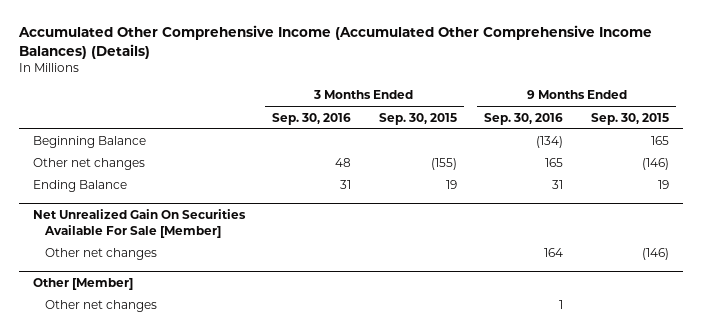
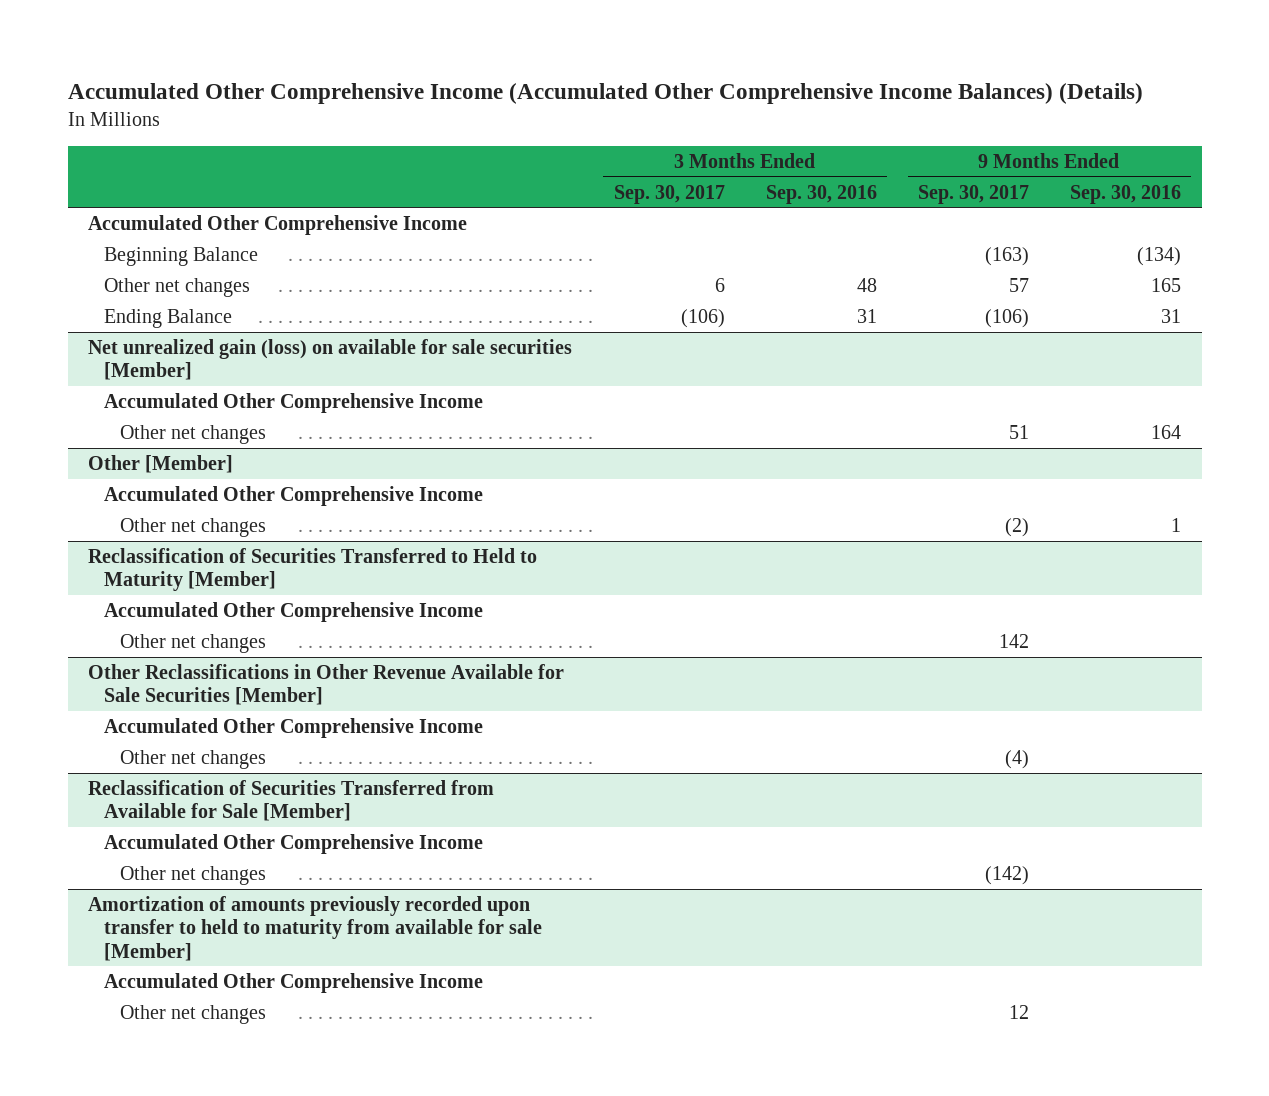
[378,112,457,125] Sep. 30, 2015 -> none
[590,112,669,125] Sep. 30, 2015 -> none
none -> [613,184,725,204] Sep. 30, 2017
none -> [917,184,1029,204] Sep. 30, 2017
none -> [88,214,468,235] Accumulated Other Comprehensive Income
[32,209,246,238] Net Unrealized Gain On Securities Available For Sale [Member] -> [88,338,573,381] Net unrealized gain (loss) on available for sale securities [Member]
none -> [104,392,484,413] Accumulated Other Comprehensive Income
none -> [104,485,484,506] Accumulated Other Comprehensive Income
none -> [88,547,538,592] Reclassification of Securities Transferred to Held to Maturity [Member]
none -> [104,601,484,622] Accumulated Other Comprehensive Income
none -> [120,633,267,653] Other net changes
none -> [88,663,565,706] Other Reclassifications in Other Revenue Available for Sale Securities [Member]
none -> [104,717,484,738] Accumulated Other Comprehensive Income
none -> [120,749,267,769] Other net changes
none -> [88,779,495,822] Reclassification of Securities Transferred from Available for Sale [Member]
none -> [104,833,484,854] Accumulated Other Comprehensive Income
none -> [120,865,267,885] Other net changes
none -> [88,895,543,961] Amortization of amounts previously recorded upon transfer to held to maturity from available for sale [Member]
none -> [104,972,484,993] Accumulated Other Comprehensive Income
none -> [120,1004,267,1024] Other net changes

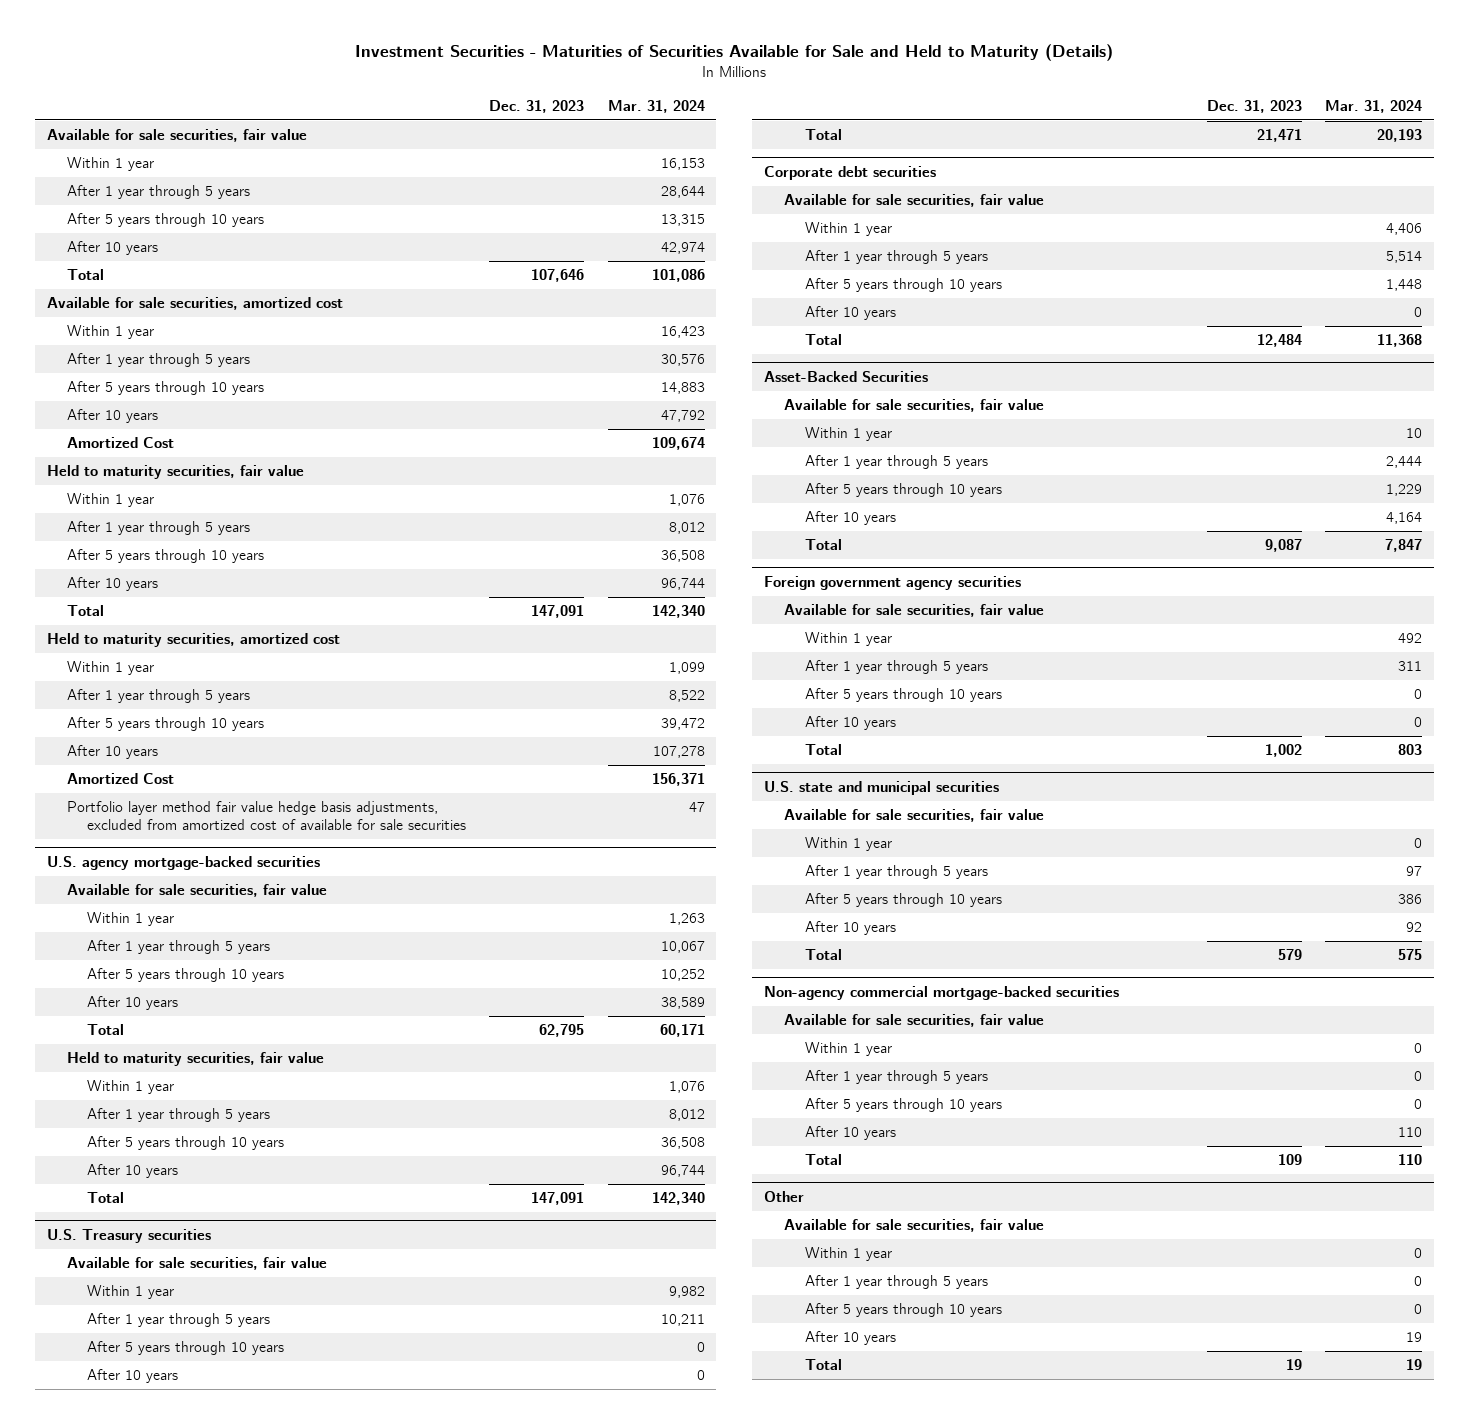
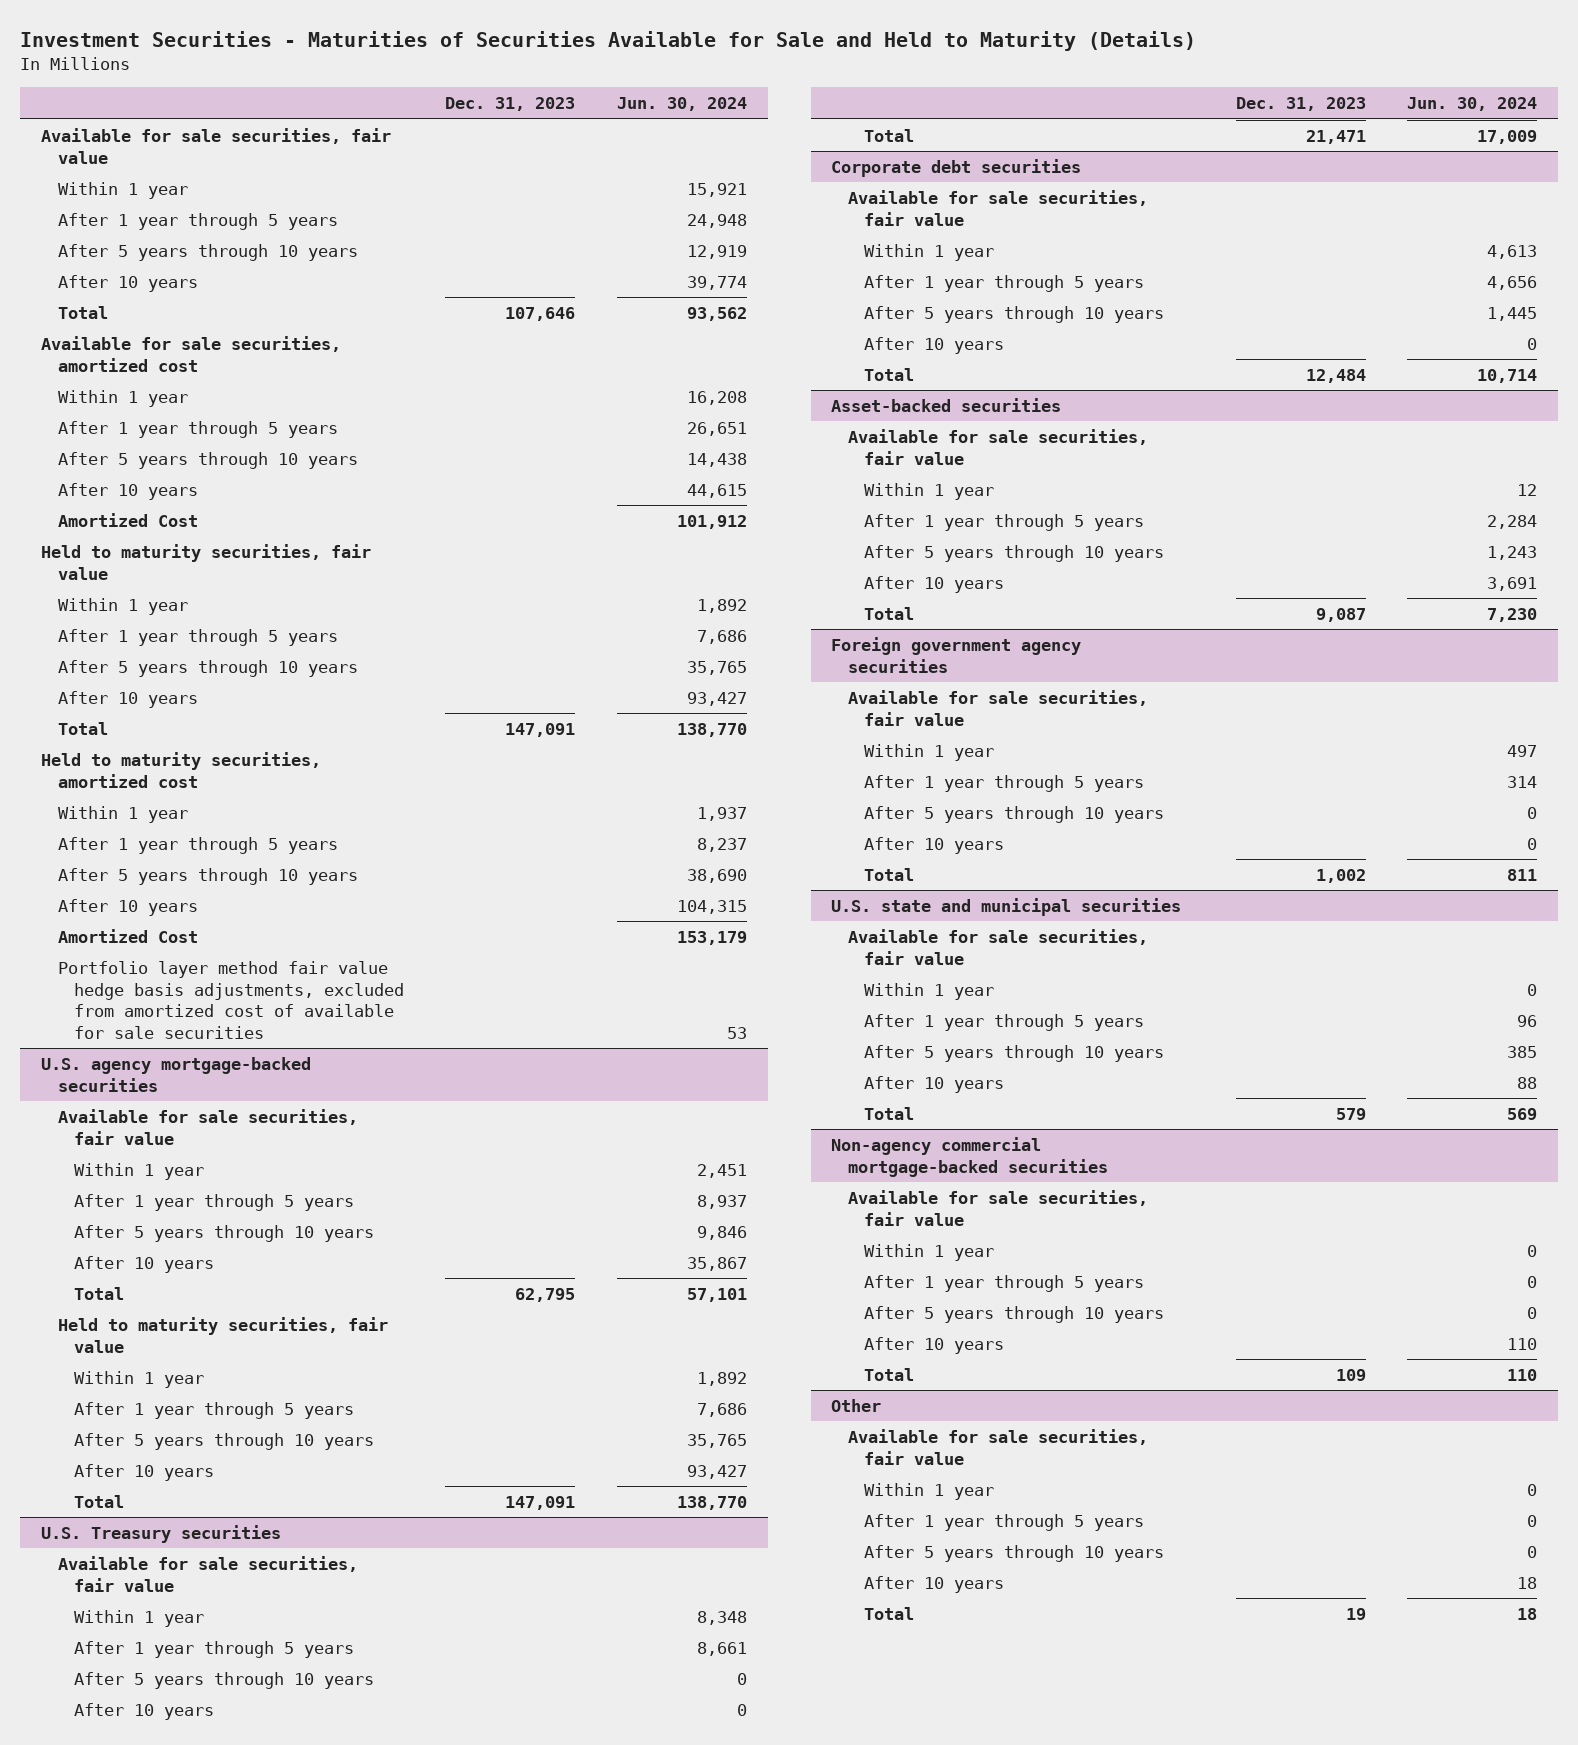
[607,99,705,113] Mar. 31, 2024 -> none
none -> [616,97,747,112] Jun. 30, 2024
[764,371,929,383] Asset-Backed Securities -> [831,397,1062,412] Asset-backed securities

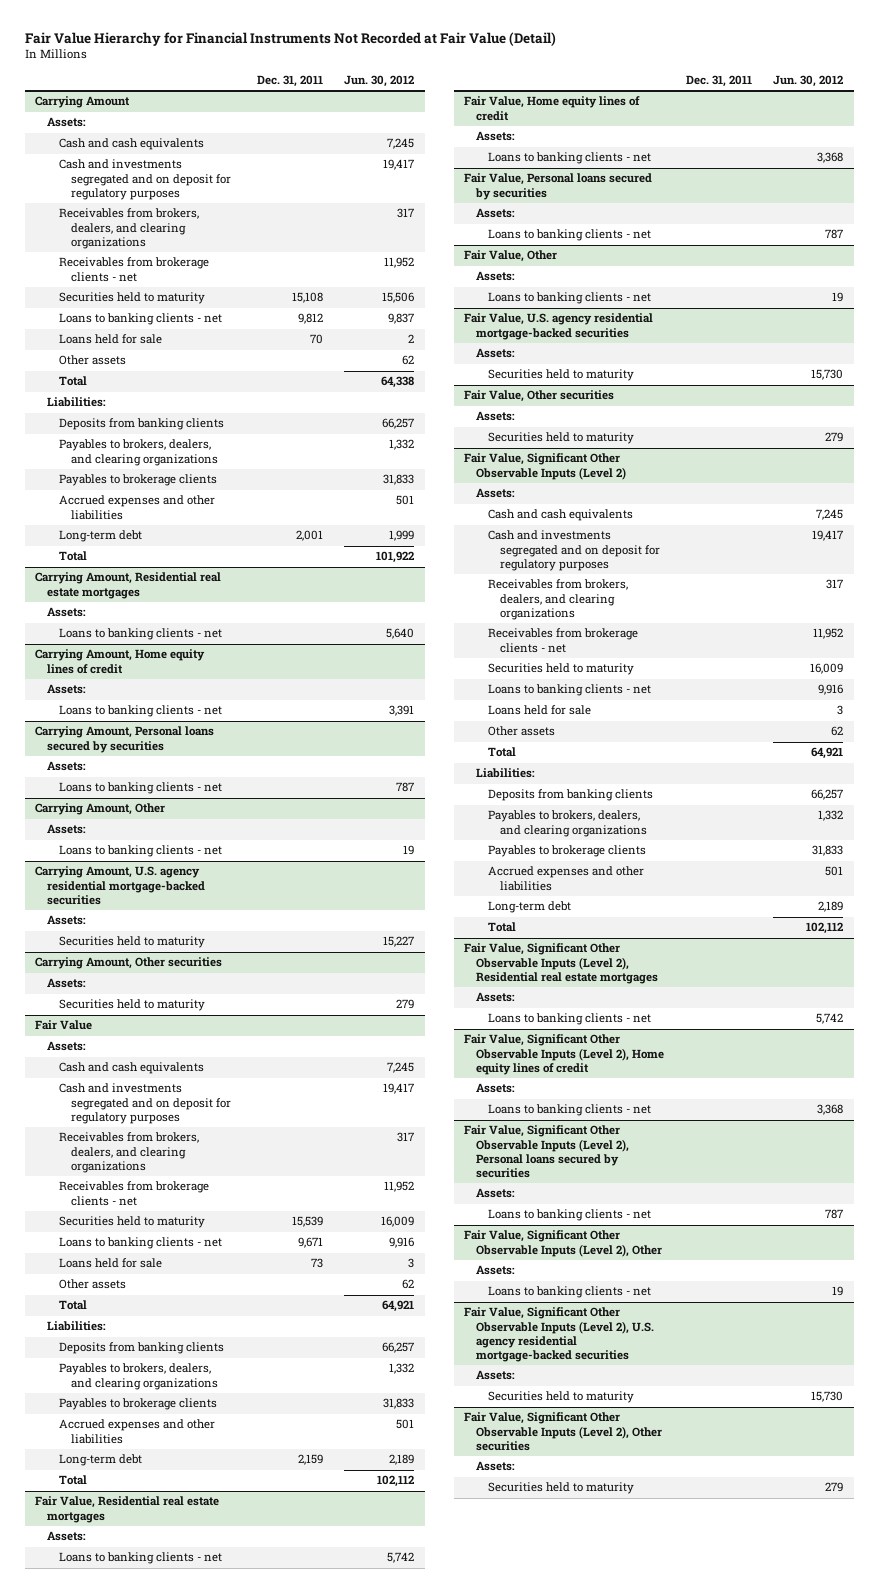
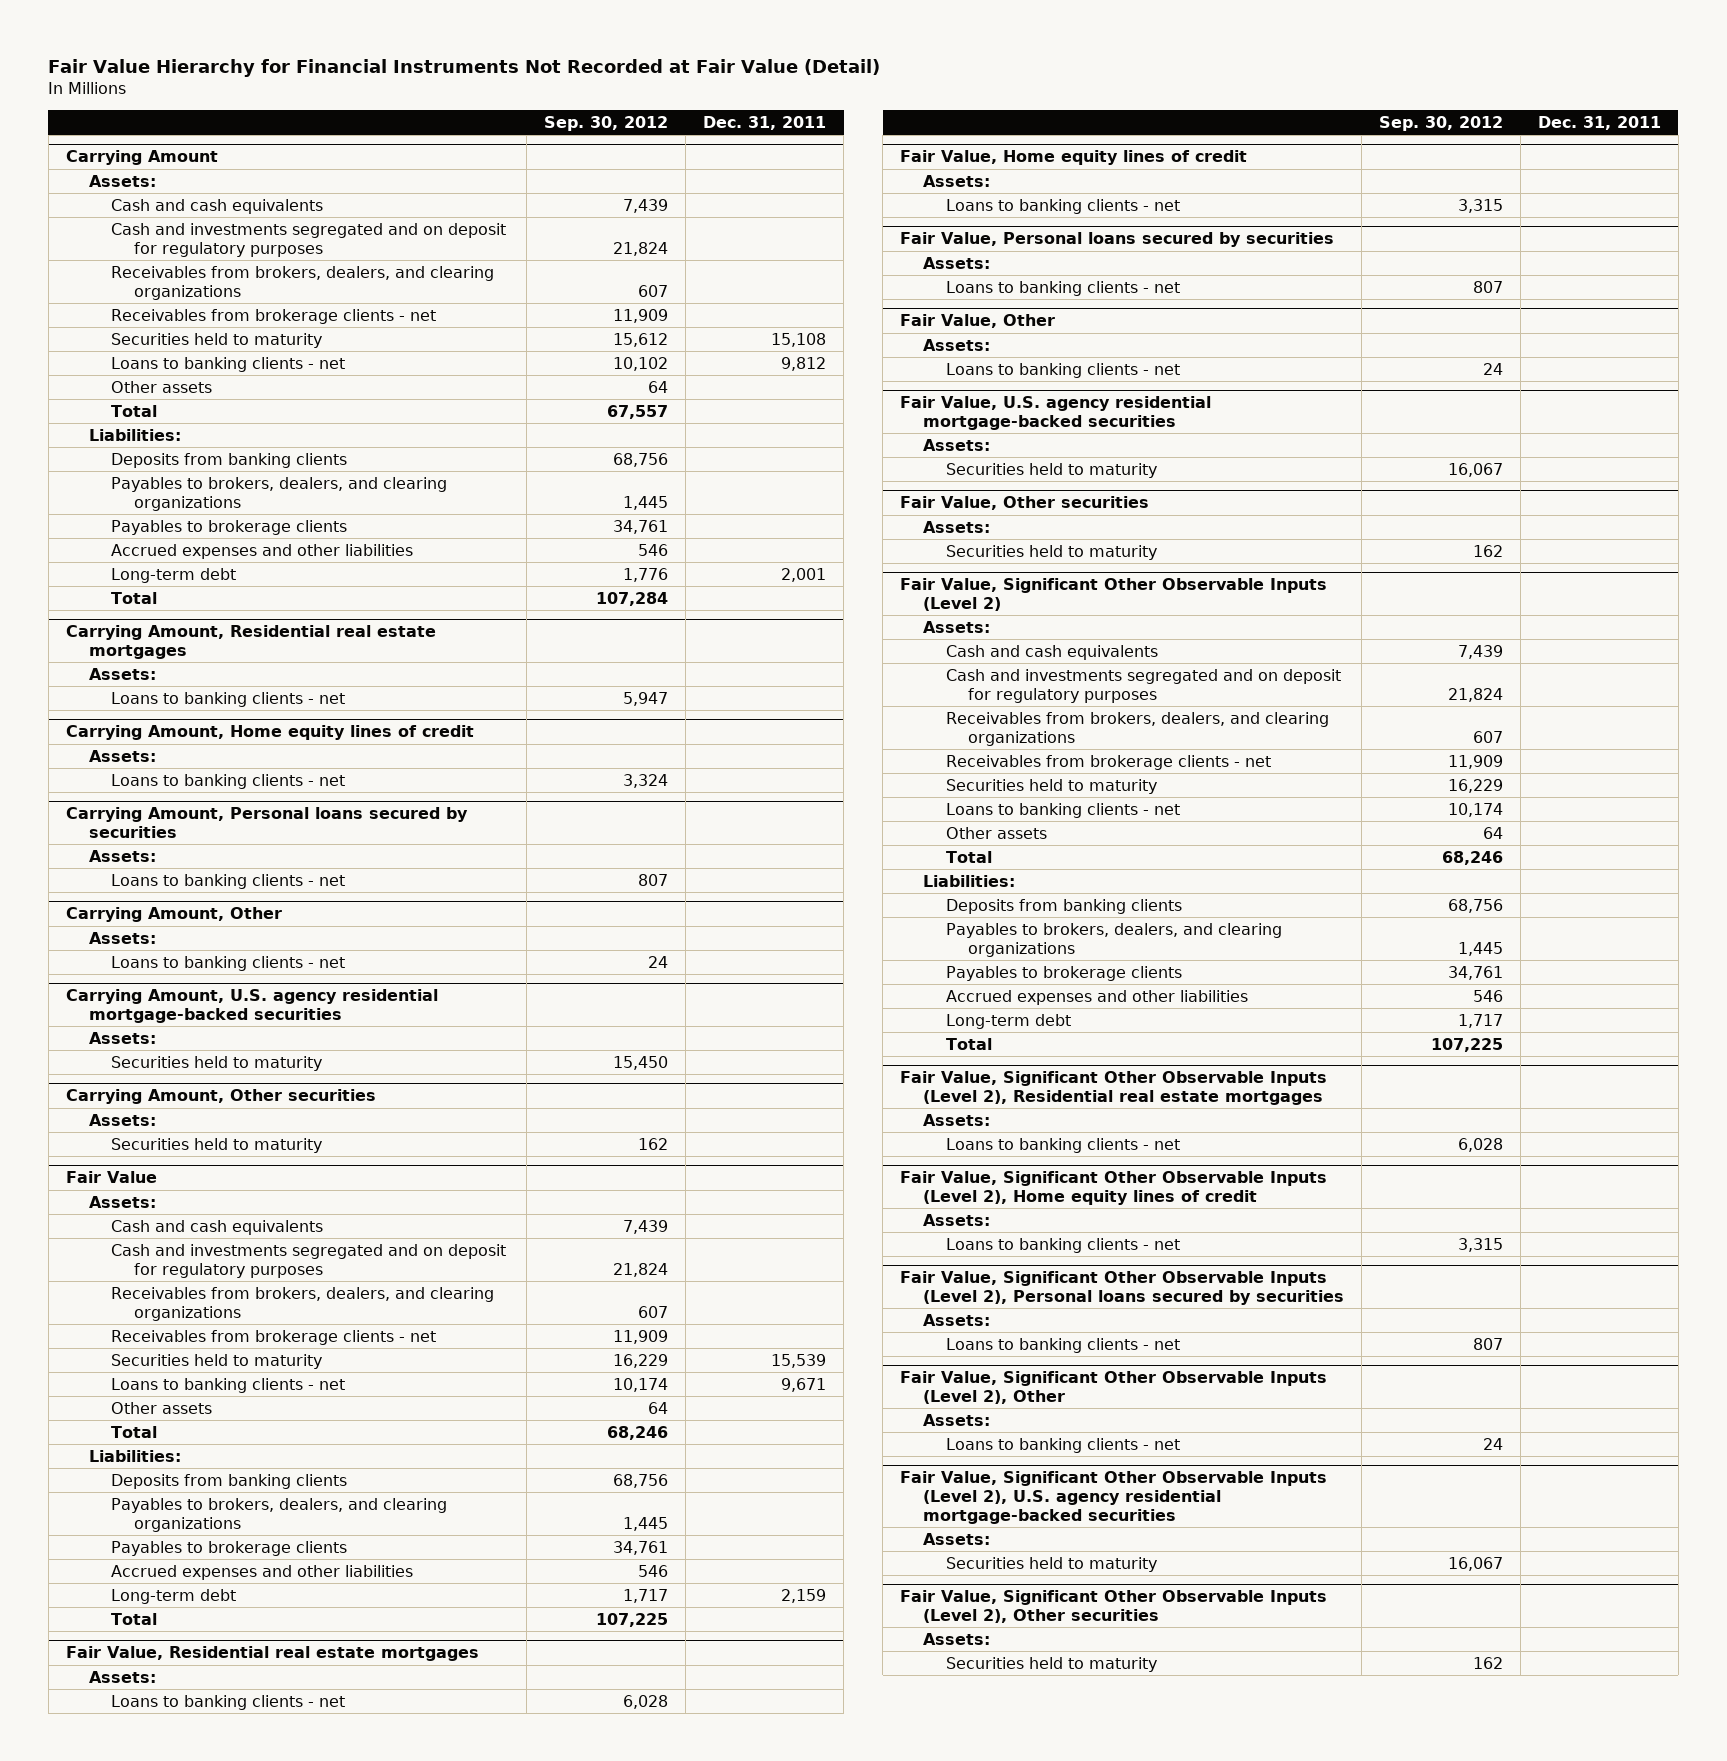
[344,75,415,88] Jun. 30, 2012 -> none
none -> [544,115,669,131] Sep. 30, 2012
[59,334,163,345] Loans held for sale -> none
[59,1258,163,1269] Loans held for sale -> none
[488,705,592,716] Loans held for sale -> none

